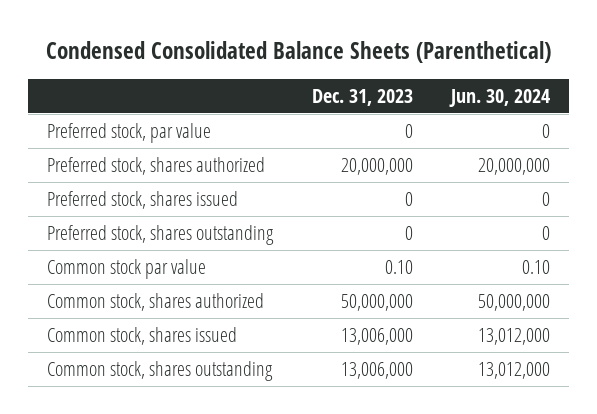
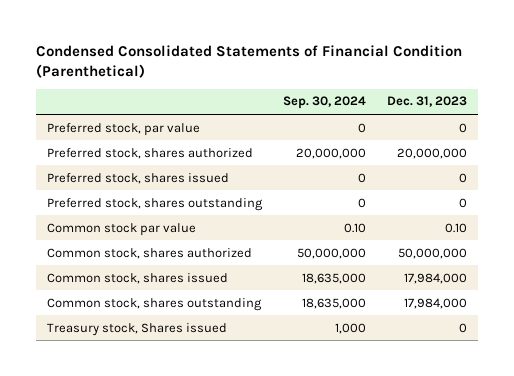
[45,40,551,63] Condensed Consolidated Balance Sheets (Parenthetical) -> [36,45,463,79] Condensed Consolidated Statements of Financial Condition (Parenthetical)
[449,88,551,107] Jun. 30, 2024 -> none
none -> [283,96,367,110] Sep. 30, 2024
[340,328,413,346] 13,006,000 -> [404,272,468,284] 17,984,000
[340,362,413,380] 13,006,000 -> [404,297,468,309] 17,984,000
none -> [46,322,227,336] Treasury stock, Shares issued

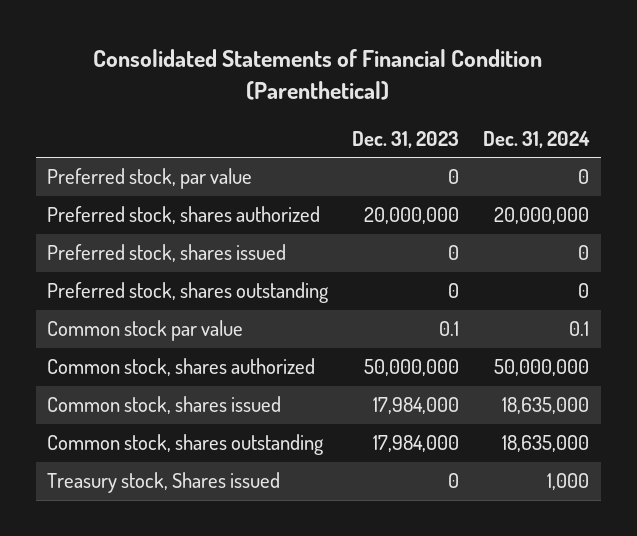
[36,45,463,79] Condensed Consolidated Statements of Financial Condition (Parenthetical) -> [93,49,543,100] Consolidated Statements of Financial Condition (Parenthetical)
[283,96,367,110] Sep. 30, 2024 -> none
none -> [483,130,591,148] Dec. 31, 2024
[445,222,468,233] 0.10 -> [439,321,460,337] 0.1

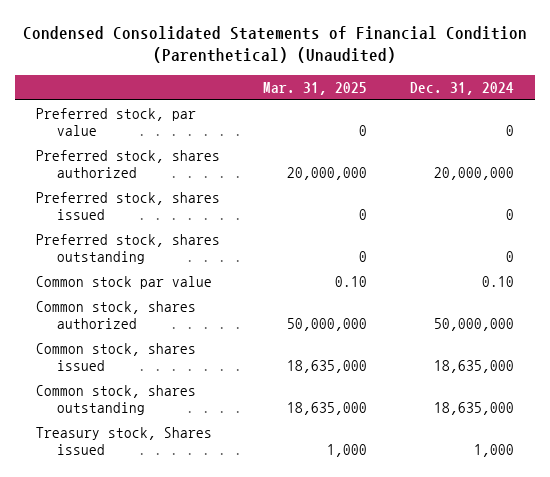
[93,49,543,100] Consolidated Statements of Financial Condition (Parenthetical) -> [23,25,528,64] Condensed Consolidated Statements of Financial Condition (Parenthetical) (Unaudited)
[352,130,460,148] Dec. 31, 2023 -> none
none -> [263,81,368,95] Mar. 31, 2025
[569,321,590,337] 0.1 -> [481,276,514,288] 0.10

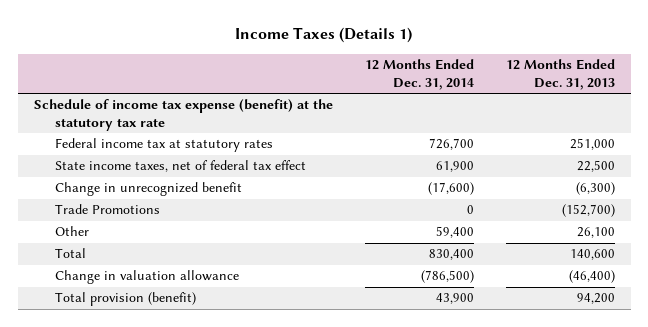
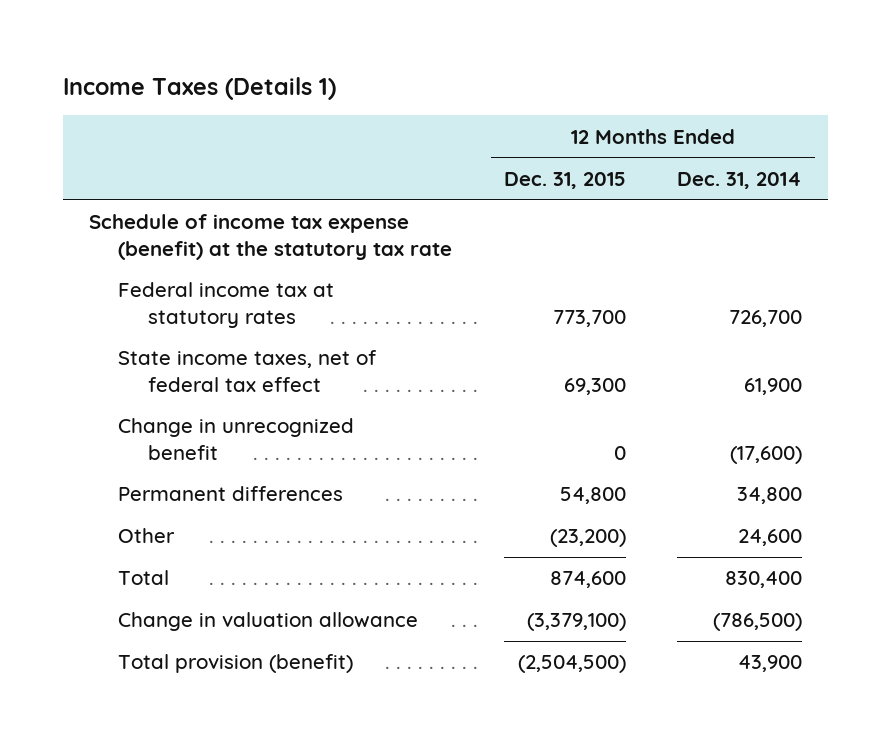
[505,58,615,90] 12 Months Ended Dec. 31, 2013 -> none
none -> [503,171,626,189] Dec. 31, 2015
[54,204,160,215] Trade Promotions -> none
none -> [118,486,344,502] Permanent differences
[435,226,474,239] 59,400 -> [737,529,802,547] 24,600

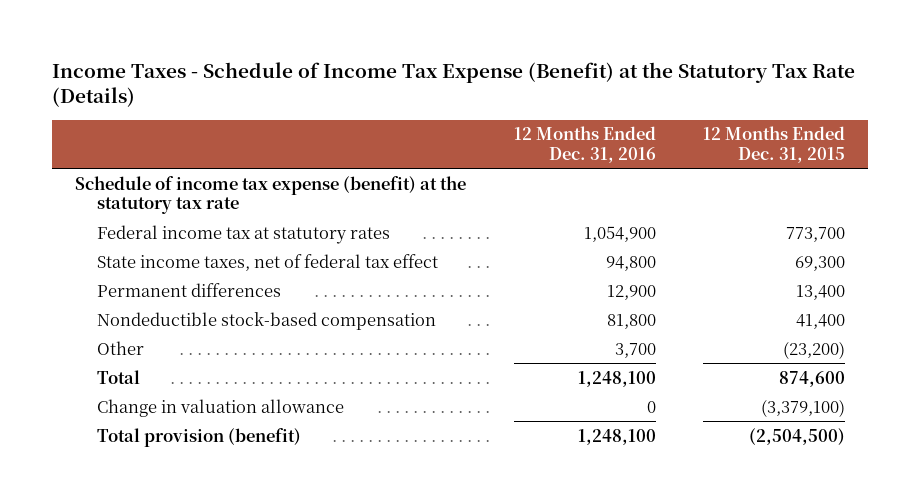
[63,76,337,100] Income Taxes (Details 1) -> [51,61,855,108] Income Taxes - Schedule of Income Tax Expense (Benefit) at the Statutory Tax Rate (Details)
[676,171,802,189] Dec. 31, 2014 -> none
none -> [513,126,656,164] 12 Months Ended Dec. 31, 2016
[118,418,355,460] Change in unrecognized benefit -> none
[559,487,626,505] 54,800 -> [795,284,845,300] 13,400
none -> [97,311,437,330] Nondeductible stock-based compensation

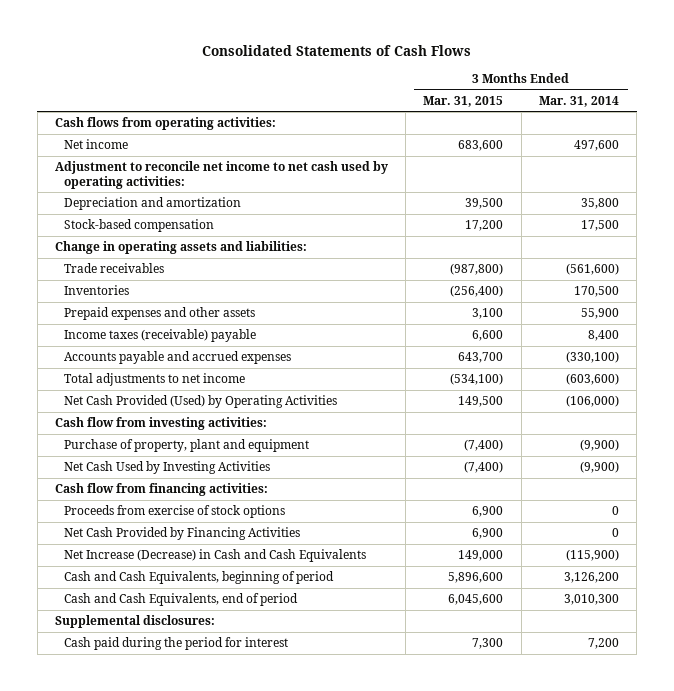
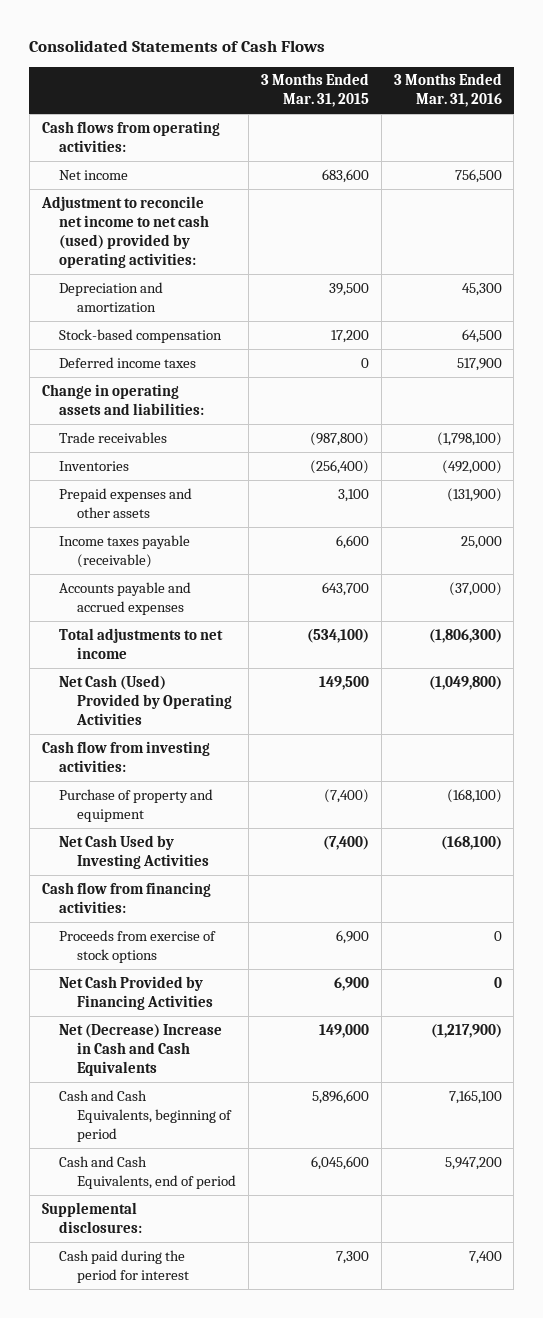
[538,95,619,107] Mar. 31, 2014 -> none
none -> [393,73,502,108] 3 Months Ended Mar. 31, 2016
[54,161,388,189] Adjustment to reconcile net income to net cash used by operating activities: -> [40,195,210,268] Adjustment to reconcile net income to net cash (used) provided by operating activities:
none -> [59,356,197,368] Deferred income taxes
[64,329,257,343] Income taxes (receivable) payable -> [59,534,191,568] Income taxes payable (receivable)
[64,395,338,409] Net Cash Provided (Used) by Operating Activities -> [59,674,232,725] Net Cash (Used) Provided by Operating Activities
[64,439,310,453] Purchase of property, plant and equipment -> [59,788,214,822] Purchase of property and equipment
[64,549,367,563] Net Increase (Decrease) in Cash and Cash Equivalents -> [59,1023,223,1076] Net (Decrease) Increase in Cash and Cash Equivalents

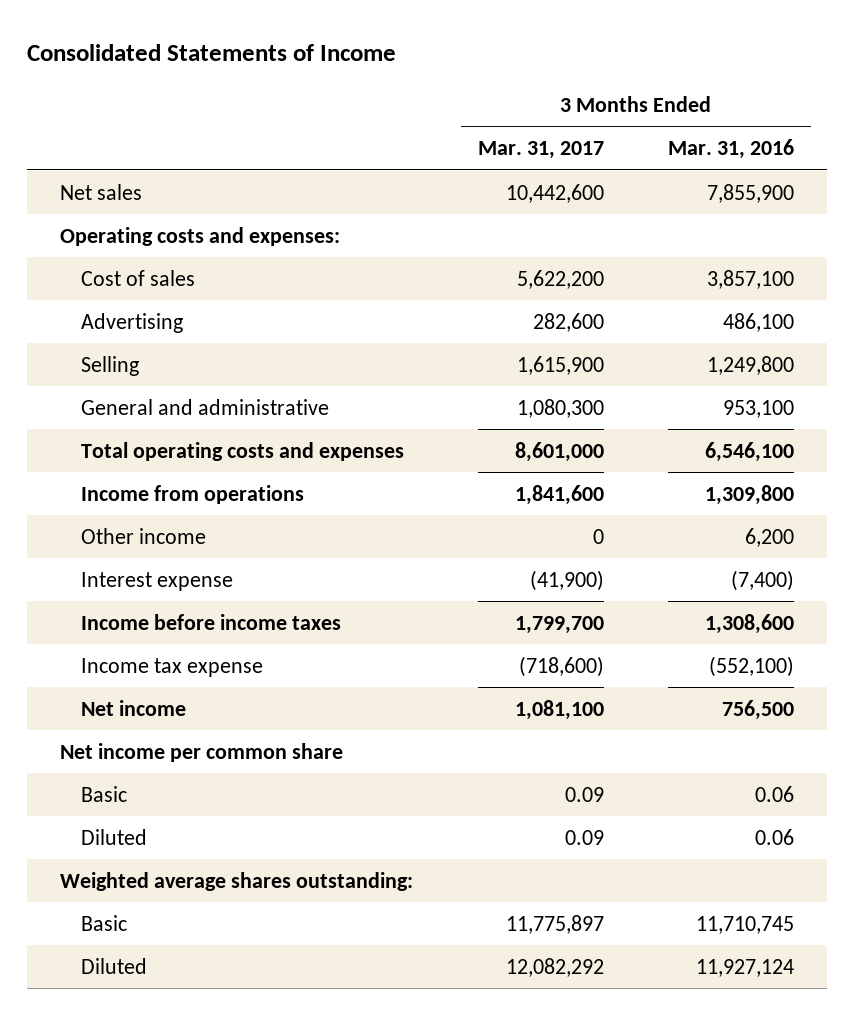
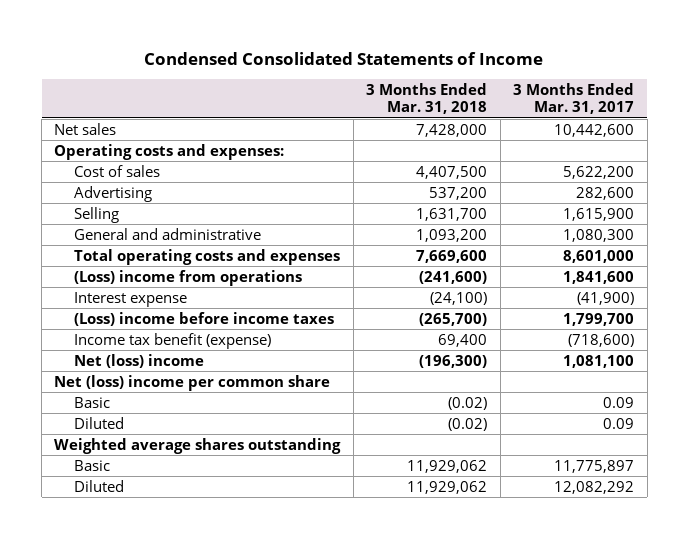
[27,44,397,62] Consolidated Statements of Income -> [144,51,544,65] Condensed Consolidated Statements of Income
[668,139,795,160] Mar. 31, 2016 -> none
none -> [366,83,488,115] 3 Months Ended Mar. 31, 2018
[80,527,206,544] Other income -> none
[80,484,304,504] Income from operations -> [73,269,302,286] (Loss) income from operations
[80,613,341,630] Income before income taxes -> [73,311,334,326] (Loss) income before income taxes
[80,657,263,677] Income tax expense -> [73,332,271,349] Income tax benefit (expense)
[80,699,186,716] Net income -> [73,353,204,368] Net (loss) income
[59,742,343,762] Net income per common share -> [54,374,331,391] Net (loss) income per common share
[59,871,413,891] Weighted average shares outstanding: -> [54,437,342,454] Weighted average shares outstanding

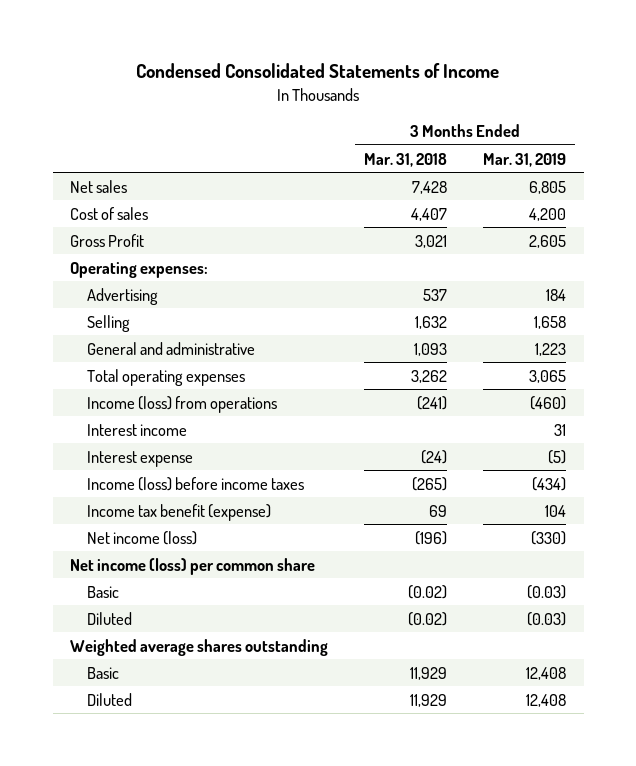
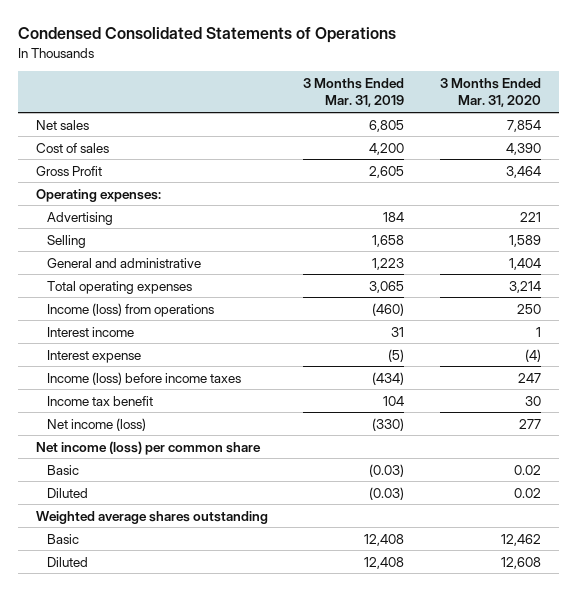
[136,63,500,79] Condensed Consolidated Statements of Income -> [17,27,396,44] Condensed Consolidated Statements of Operations
[364,152,448,167] Mar. 31, 2018 -> none
none -> [440,77,542,108] 3 Months Ended Mar. 31, 2020
[87,503,272,521] Income tax benefit (expense) -> [46,395,153,406] Income tax benefit

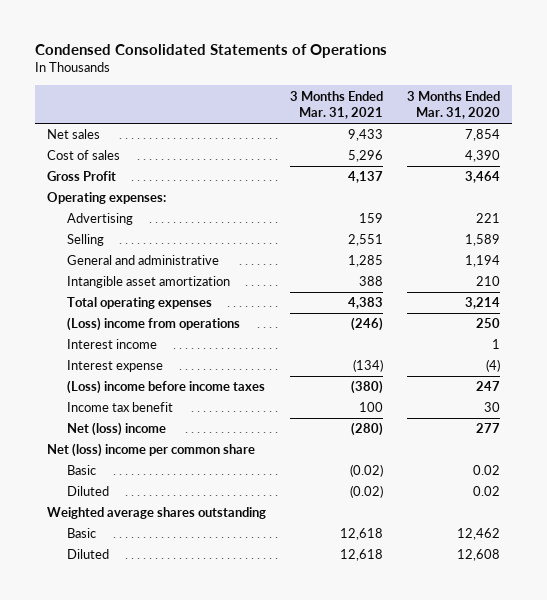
[303,77,405,108] 3 Months Ended Mar. 31, 2019 -> none
none -> [290,90,384,120] 3 Months Ended Mar. 31, 2021
[509,257,542,270] 1,404 -> [465,255,501,268] 1,194
none -> [66,276,230,289] Intangible asset amortization
[46,302,214,317] Income (loss) from operations -> [66,317,240,332] (Loss) income from operations
[46,371,241,385] Income (loss) before income taxes -> [66,380,265,395] (Loss) income before income taxes
[46,417,146,431] Net income (loss) -> [66,422,166,437] Net (loss) income
[35,440,261,455] Net income (loss) per common share -> [47,443,256,458] Net (loss) income per common share

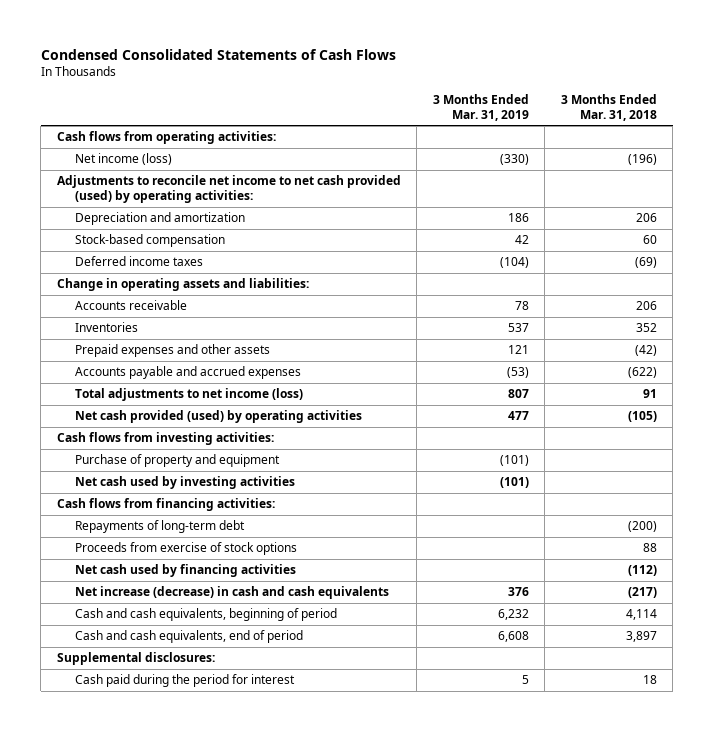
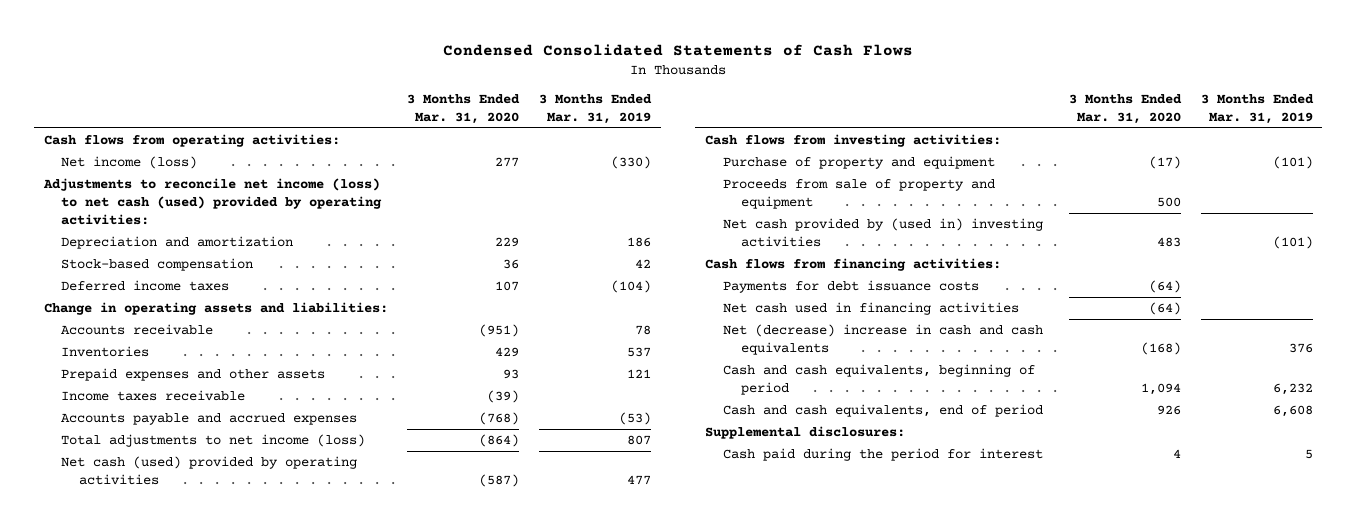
[560,93,657,121] 3 Months Ended Mar. 31, 2018 -> none
none -> [407,94,521,124] 3 Months Ended Mar. 31, 2020
[56,175,401,204] Adjustments to reconcile net income to net cash provided (used) by operating activities: -> [42,178,383,225] Adjustments to reconcile net income (loss) to net cash (used) provided by operating activities:
none -> [61,390,246,402] Income taxes receivable
[74,410,362,424] Net cash provided (used) by operating activities -> [61,456,358,485] Net cash (used) provided by operating activities
none -> [723,179,996,209] Proceeds from sale of property and equipment
[74,476,295,490] Net cash used by investing activities -> [723,218,1044,247] Net cash provided by (used in) investing activities
[74,520,245,534] Repayments of long-term debt -> none
[74,542,297,556] Proceeds from exercise of stock options -> none
none -> [723,280,980,294] Payments for debt issuance costs
[74,564,296,578] Net cash used by financing activities -> [723,302,1020,316] Net cash used in financing activities
[74,586,389,600] Net increase (decrease) in cash and cash equivalents -> [723,324,1044,355] Net (decrease) increase in cash and cash equivalents

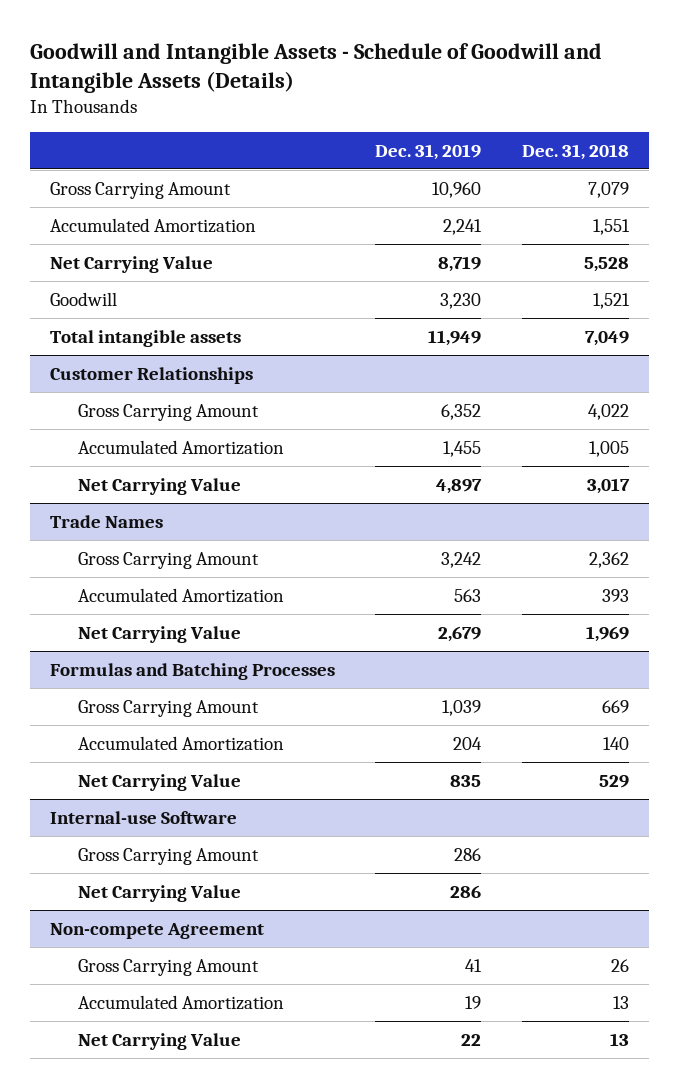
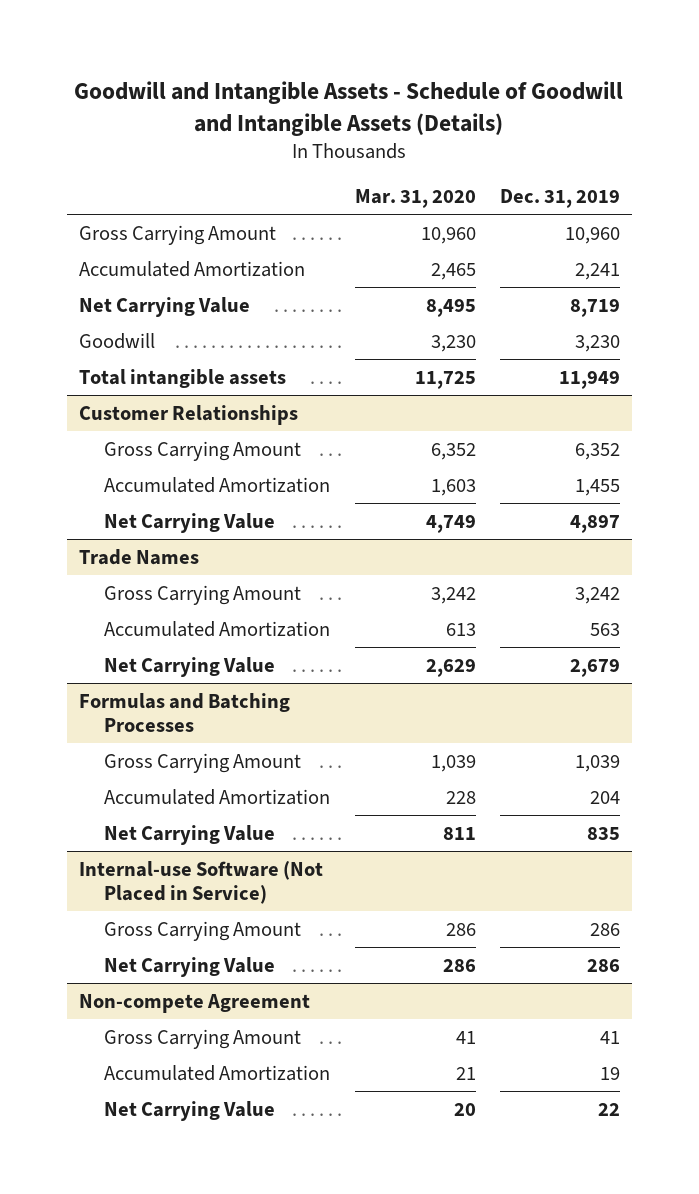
[521,143,629,160] Dec. 31, 2018 -> none
none -> [354,189,476,209] Mar. 31, 2020
[50,810,238,824] Internal-use Software -> [78,860,323,904] Internal-use Software (Not Placed in Service)

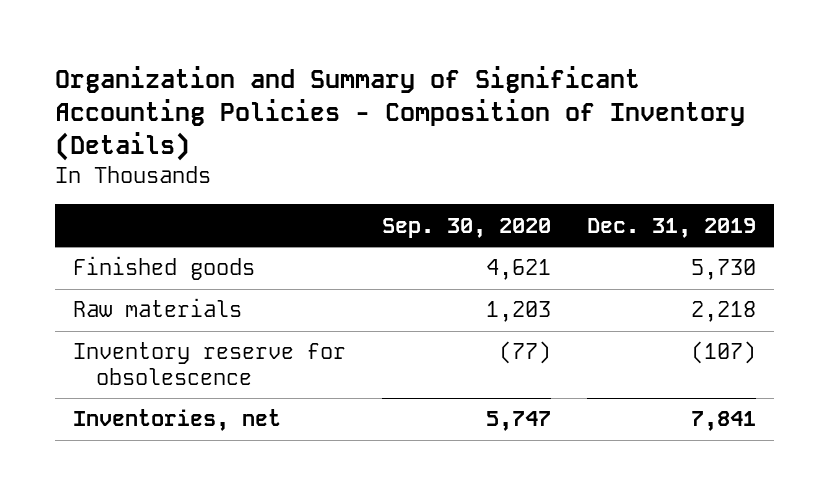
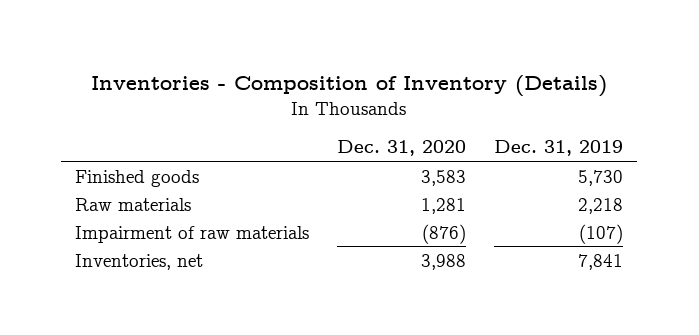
[54,66,745,162] Organization and Summary of Significant Accounting Policies - Composition of Inventory (Details) -> [91,74,608,97] Inventories - Composition of Inventory (Details)
[382,217,552,238] Sep. 30, 2020 -> none
none -> [337,140,467,157] Dec. 31, 2020
[72,342,346,385] Inventory reserve for obsolescence -> none
none -> [75,225,310,243] Impairment of raw materials

